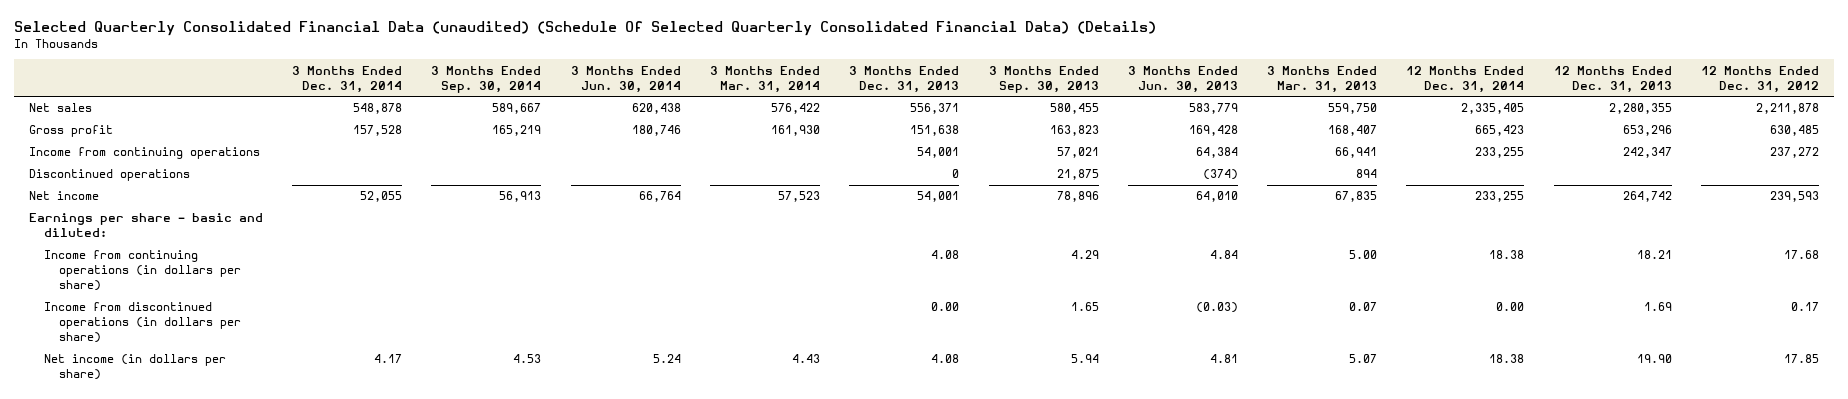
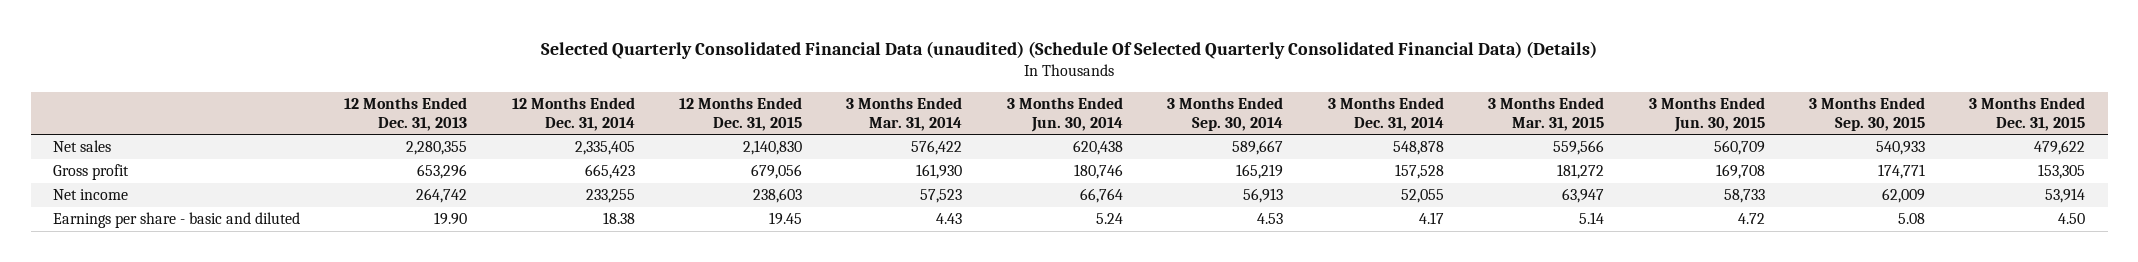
[849,65,960,93] 3 Months Ended Dec. 31, 2013 -> none
[988,65,1099,93] 3 Months Ended Sep. 30, 2013 -> none
[1127,65,1238,93] 3 Months Ended Jun. 30, 2013 -> none
[1267,65,1378,93] 3 Months Ended Mar. 31, 2013 -> none
[1701,65,1820,93] 12 Months Ended Dec. 31, 2012 -> none
none -> [679,97,803,131] 12 Months Ended Dec. 31, 2015
none -> [1488,97,1605,131] 3 Months Ended Mar. 31, 2015
none -> [1648,97,1765,132] 3 Months Ended Jun. 30, 2015
none -> [1809,97,1926,131] 3 Months Ended Sep. 30, 2015
none -> [1969,97,2086,131] 3 Months Ended Dec. 31, 2015
[28,147,260,160] Income from continuing operations -> none
[28,169,190,182] Discontinued operations -> none
[28,213,263,238] Earnings per share - basic and diluted: -> none
[43,250,241,292] Income from continuing operations (in dollars per share) -> none
[43,302,241,344] Income from discontinued operations (in dollars per share) -> none
[43,354,226,381] Net income (in dollars per share) -> [52,212,300,229] Earnings per share - basic and diluted

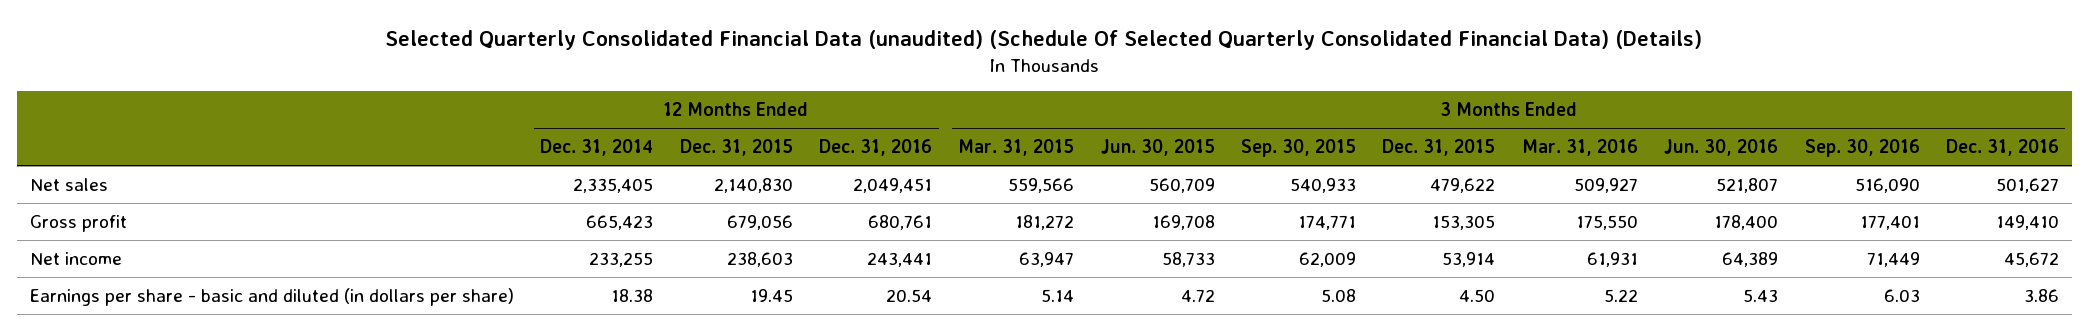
[344,97,468,131] 12 Months Ended Dec. 31, 2013 -> none
[846,97,963,131] 3 Months Ended Mar. 31, 2014 -> none
[1006,97,1123,132] 3 Months Ended Jun. 30, 2014 -> none
[1167,97,1284,131] 3 Months Ended Sep. 30, 2014 -> none
[1327,97,1444,131] 3 Months Ended Dec. 31, 2014 -> none
none -> [819,139,933,157] Dec. 31, 2016
none -> [1521,139,1638,157] Mar. 31, 2016
none -> [1664,139,1779,157] Jun. 30, 2016
none -> [1804,139,1920,158] Sep. 30, 2016
none -> [1945,139,2059,157] Dec. 31, 2016
[52,212,300,229] Earnings per share - basic and diluted -> [30,287,515,306] Earnings per share - basic and diluted (in dollars per share)

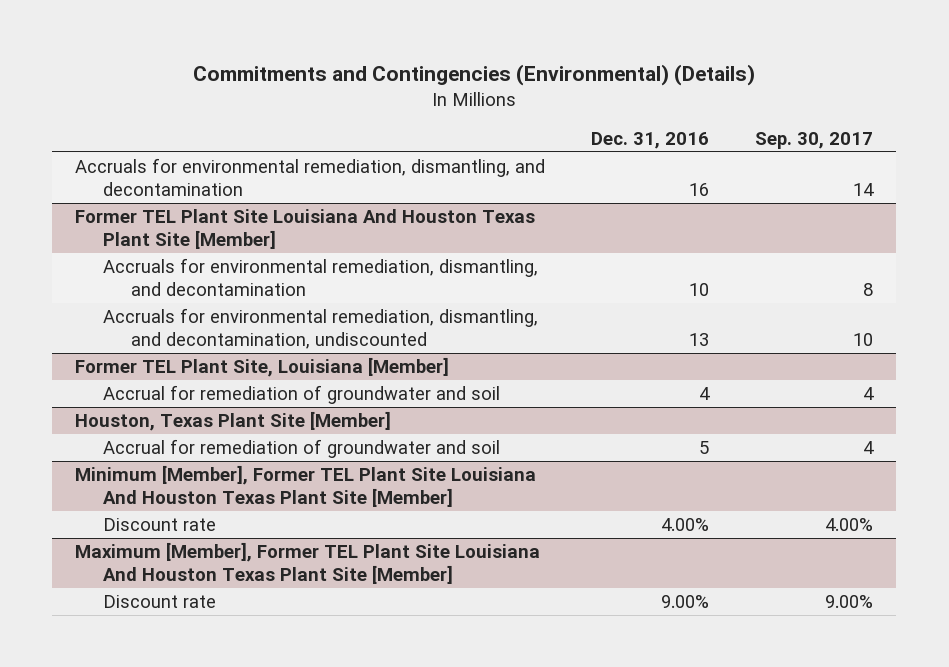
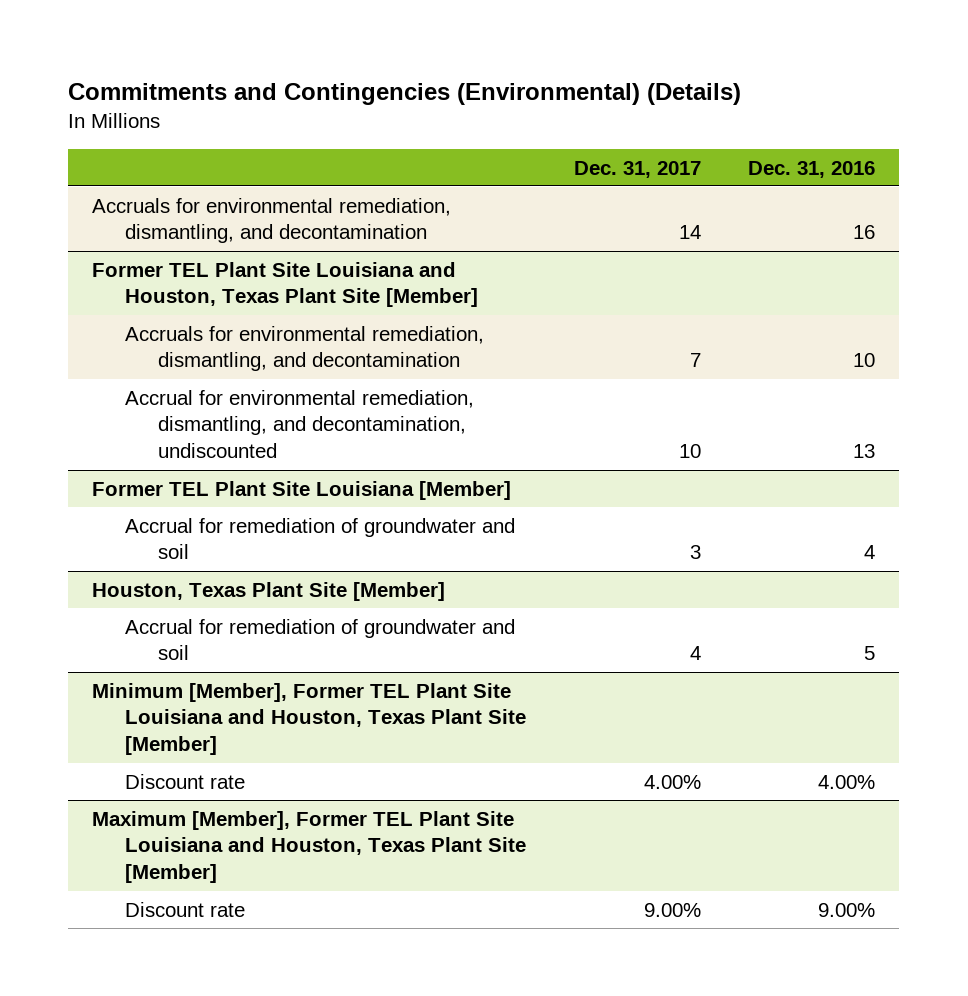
[755,131,874,149] Sep. 30, 2017 -> none
none -> [573,160,701,178] Dec. 31, 2017
[75,209,536,249] Former TEL Plant Site Louisiana And Houston Texas Plant Site [Member] -> [92,261,478,308] Former TEL Plant Site Louisiana and Houston, Texas Plant Site [Member]
[103,308,539,349] Accruals for environmental remediation, dismantling, and decontamination, undiscounted -> [124,389,474,459] Accrual for environmental remediation, dismantling, and decontamination, undiscounted
[75,357,450,378] Former TEL Plant Site, Louisiana [Member] -> [92,480,512,500] Former TEL Plant Site Louisiana [Member]
[75,465,537,507] Minimum [Member], Former TEL Plant Site Louisiana And Houston Texas Plant Site [Member] -> [92,682,526,756] Minimum [Member], Former TEL Plant Site Louisiana and Houston, Texas Plant Site [Member]
[75,542,541,584] Maximum [Member], Former TEL Plant Site Louisiana And Houston Texas Plant Site [Member] -> [92,810,526,884] Maximum [Member], Former TEL Plant Site Louisiana and Houston, Texas Plant Site [Member]

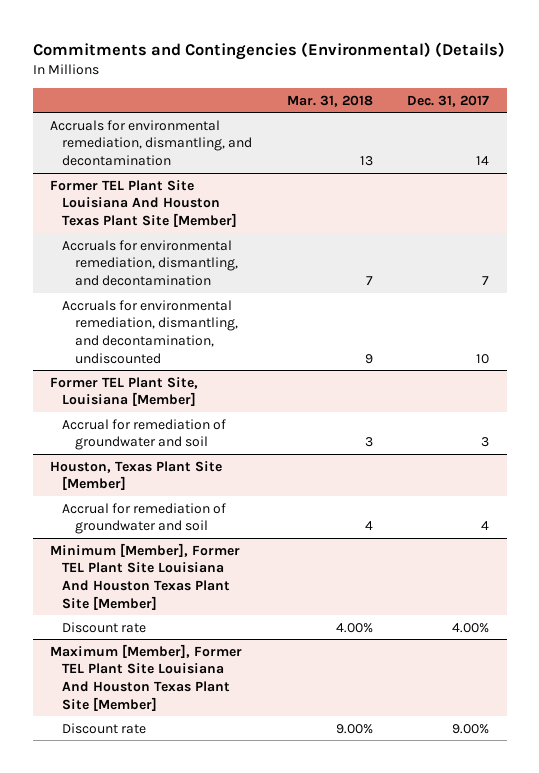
[748,160,876,178] Dec. 31, 2016 -> none
none -> [286,94,373,107] Mar. 31, 2018
[92,261,478,308] Former TEL Plant Site Louisiana and Houston, Texas Plant Site [Member] -> [50,179,238,227] Former TEL Plant Site Louisiana And Houston Texas Plant Site [Member]
[124,389,474,459] Accrual for environmental remediation, dismantling, and decontamination, undiscounted -> [62,299,238,364] Accruals for environmental remediation, dismantling, and decontamination, undiscounted
[92,480,512,500] Former TEL Plant Site Louisiana [Member] -> [50,376,199,407] Former TEL Plant Site, Louisiana [Member]
[92,682,526,756] Minimum [Member], Former TEL Plant Site Louisiana and Houston, Texas Plant Site [Member] -> [50,542,241,610] Minimum [Member], Former TEL Plant Site Louisiana And Houston Texas Plant Site [Member]
[92,810,526,884] Maximum [Member], Former TEL Plant Site Louisiana and Houston, Texas Plant Site [Member] -> [50,643,243,711] Maximum [Member], Former TEL Plant Site Louisiana And Houston Texas Plant Site [Member]

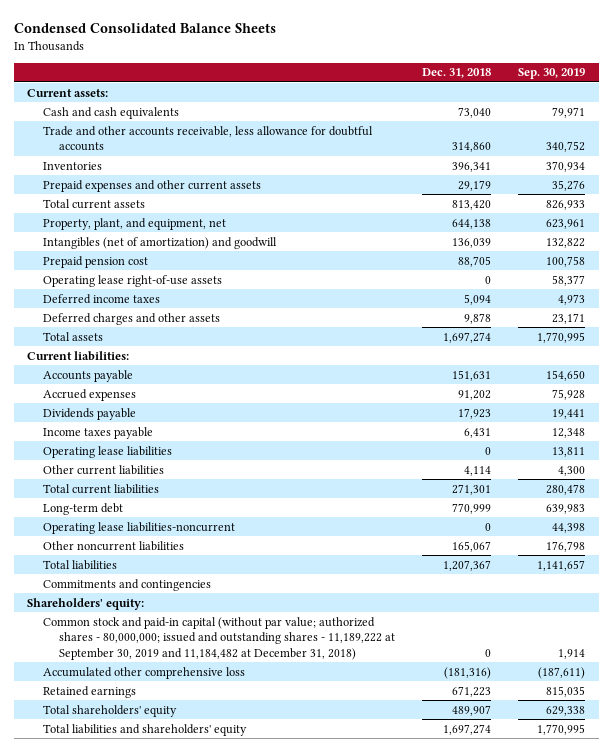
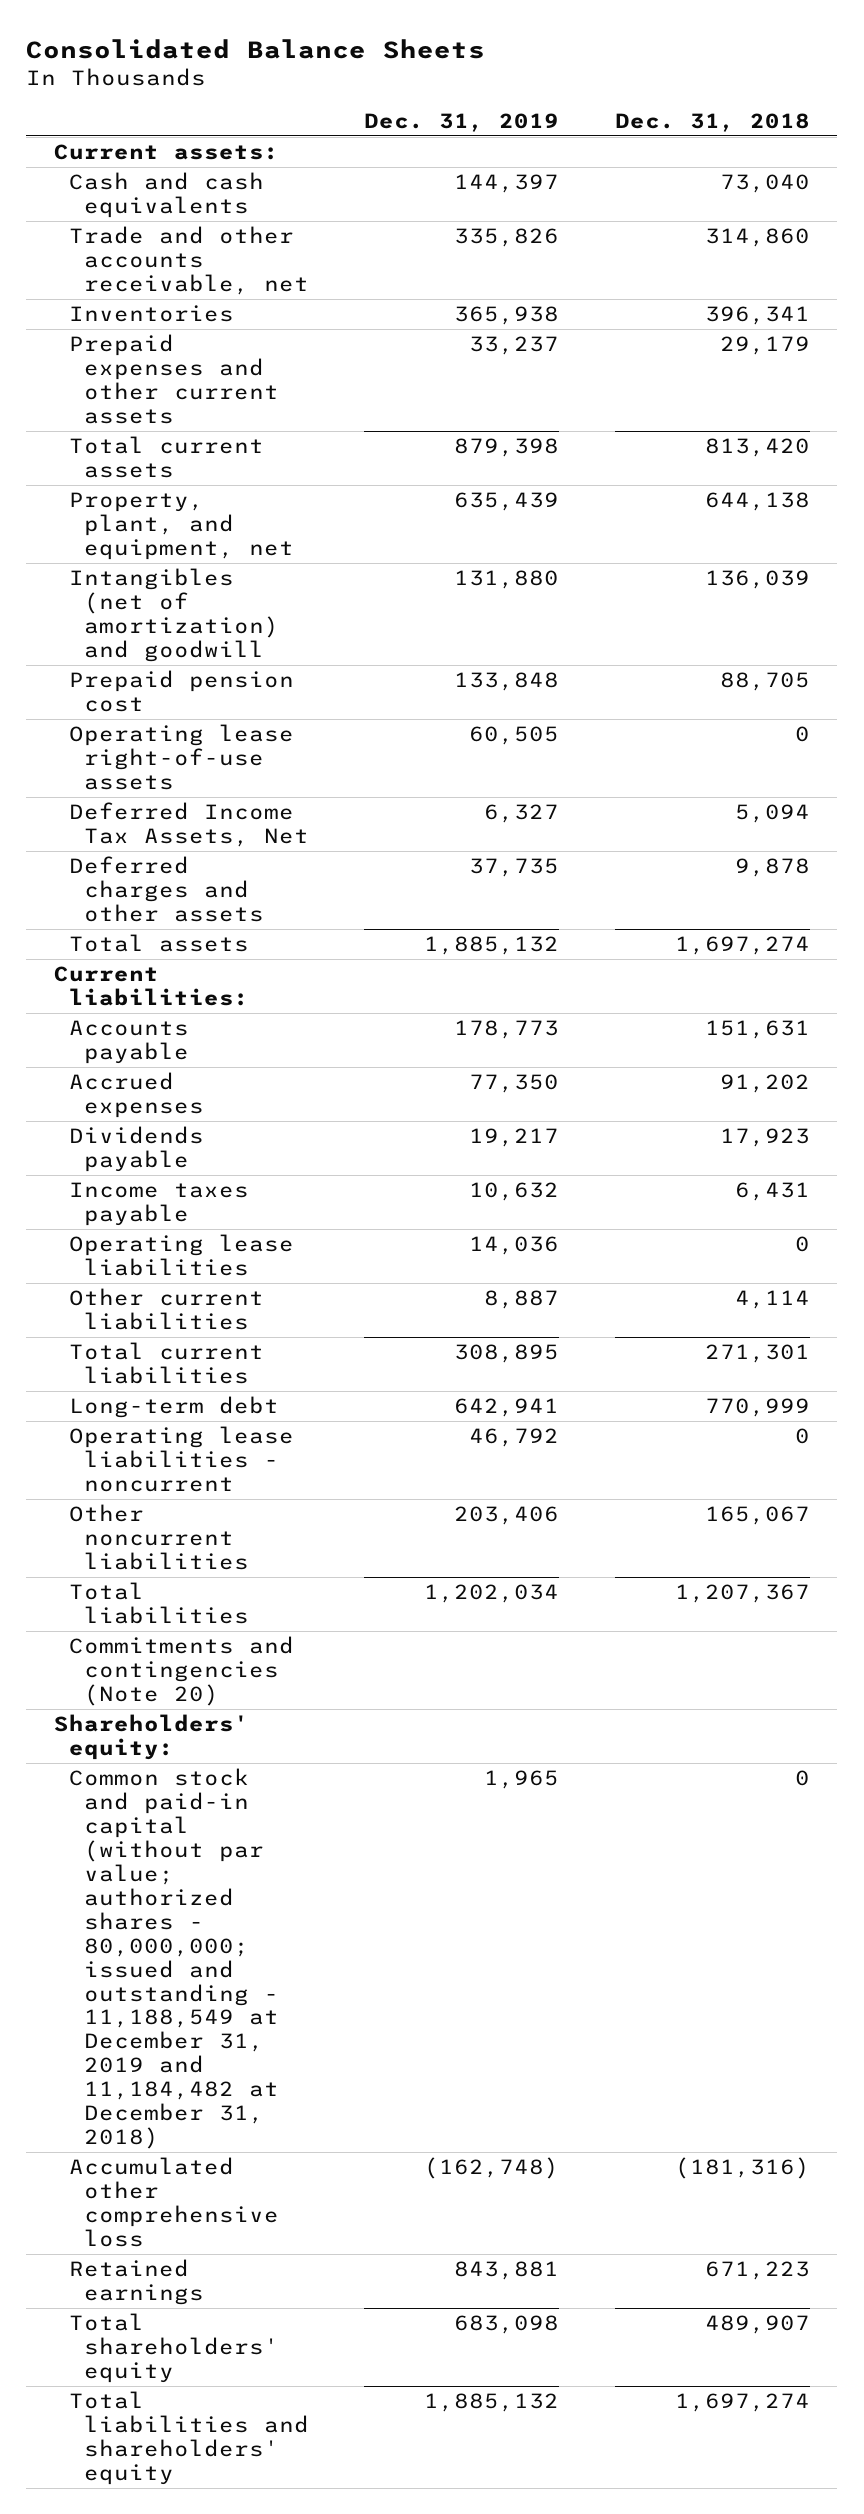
[13,23,276,34] Condensed Consolidated Balance Sheets -> [26,38,486,59] Consolidated Balance Sheets
[518,68,586,80] Sep. 30, 2019 -> none
none -> [364,112,560,132] Dec. 31, 2019
[42,125,373,152] Trade and other accounts receivable, less allowance for doubtful accounts -> [69,226,310,296] Trade and other accounts receivable, net
[42,293,160,304] Deferred income taxes -> [69,802,310,848] Deferred Income Tax Assets, Net
[42,521,235,534] Operating lease liabilities-noncurrent -> [69,1426,295,1493] Operating lease liabilities - noncurrent
[42,578,211,591] Commitments and contingencies -> [69,1636,295,1707] Commitments and contingencies (Note 20)
[42,616,395,660] Common stock and paid-in capital (without par value; authorized shares - 80,000,000; issued and outstanding shares - 11,189,222 at September 30, 2019 and 11,184,482 at December 31, 2018) -> [69,1768,280,2150] Common stock and paid-in capital (without par value; authorized shares - 80,000,000; issued and outstanding - 11,188,549 at December 31, 2019 and 11,184,482 at December 31, 2018)

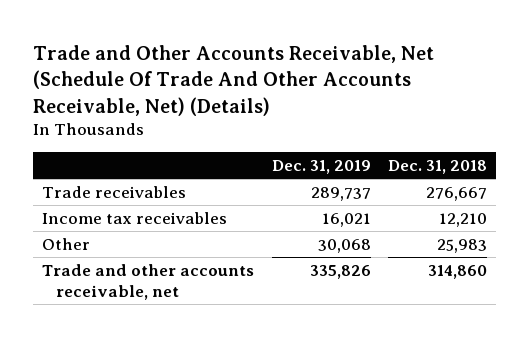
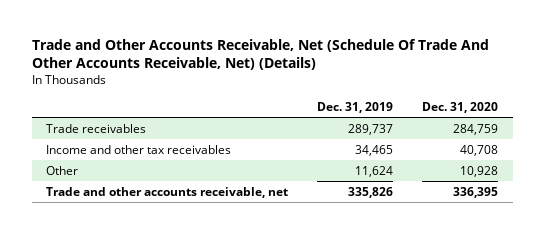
[387,160,487,175] Dec. 31, 2018 -> none
none -> [422,101,499,113] Dec. 31, 2020
[42,211,228,224] Income tax receivables -> [46,144,232,154] Income and other tax receivables
[321,212,371,227] 16,021 -> [355,144,394,156] 34,465
[317,238,371,253] 30,068 -> [355,165,394,177] 11,624

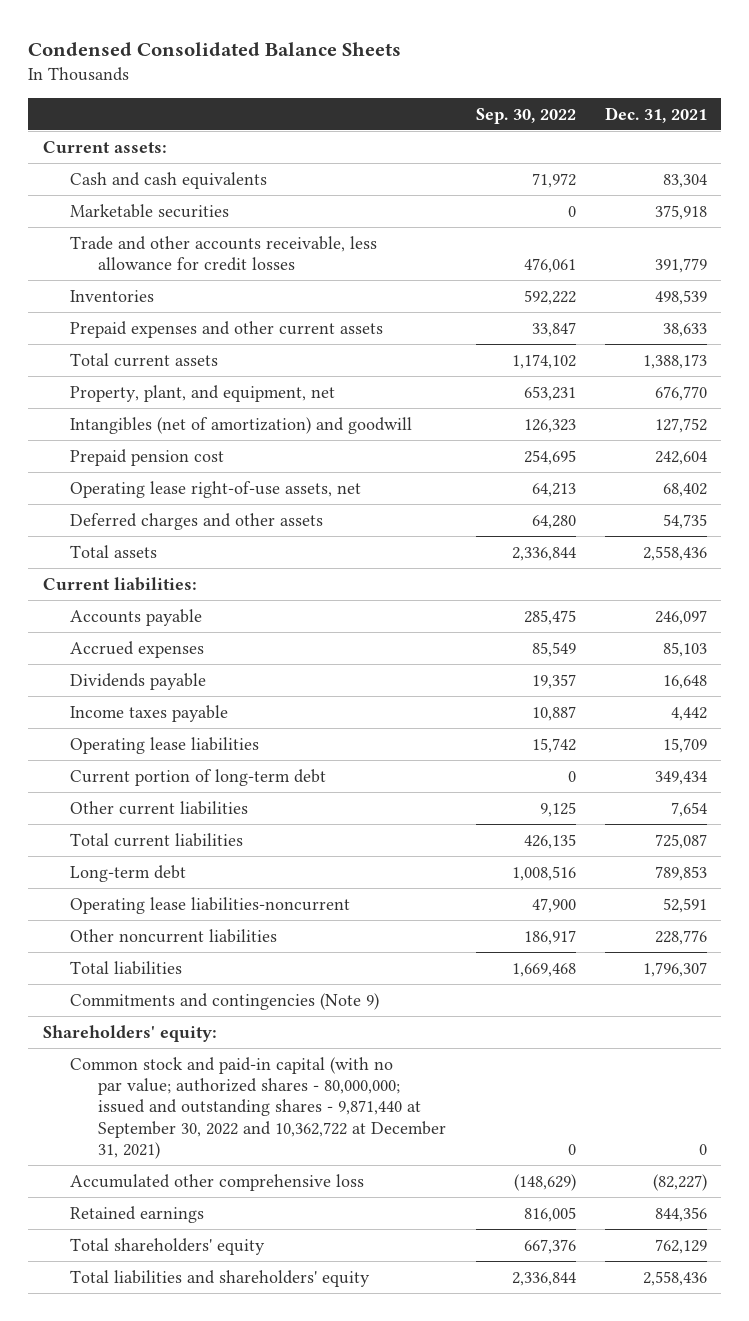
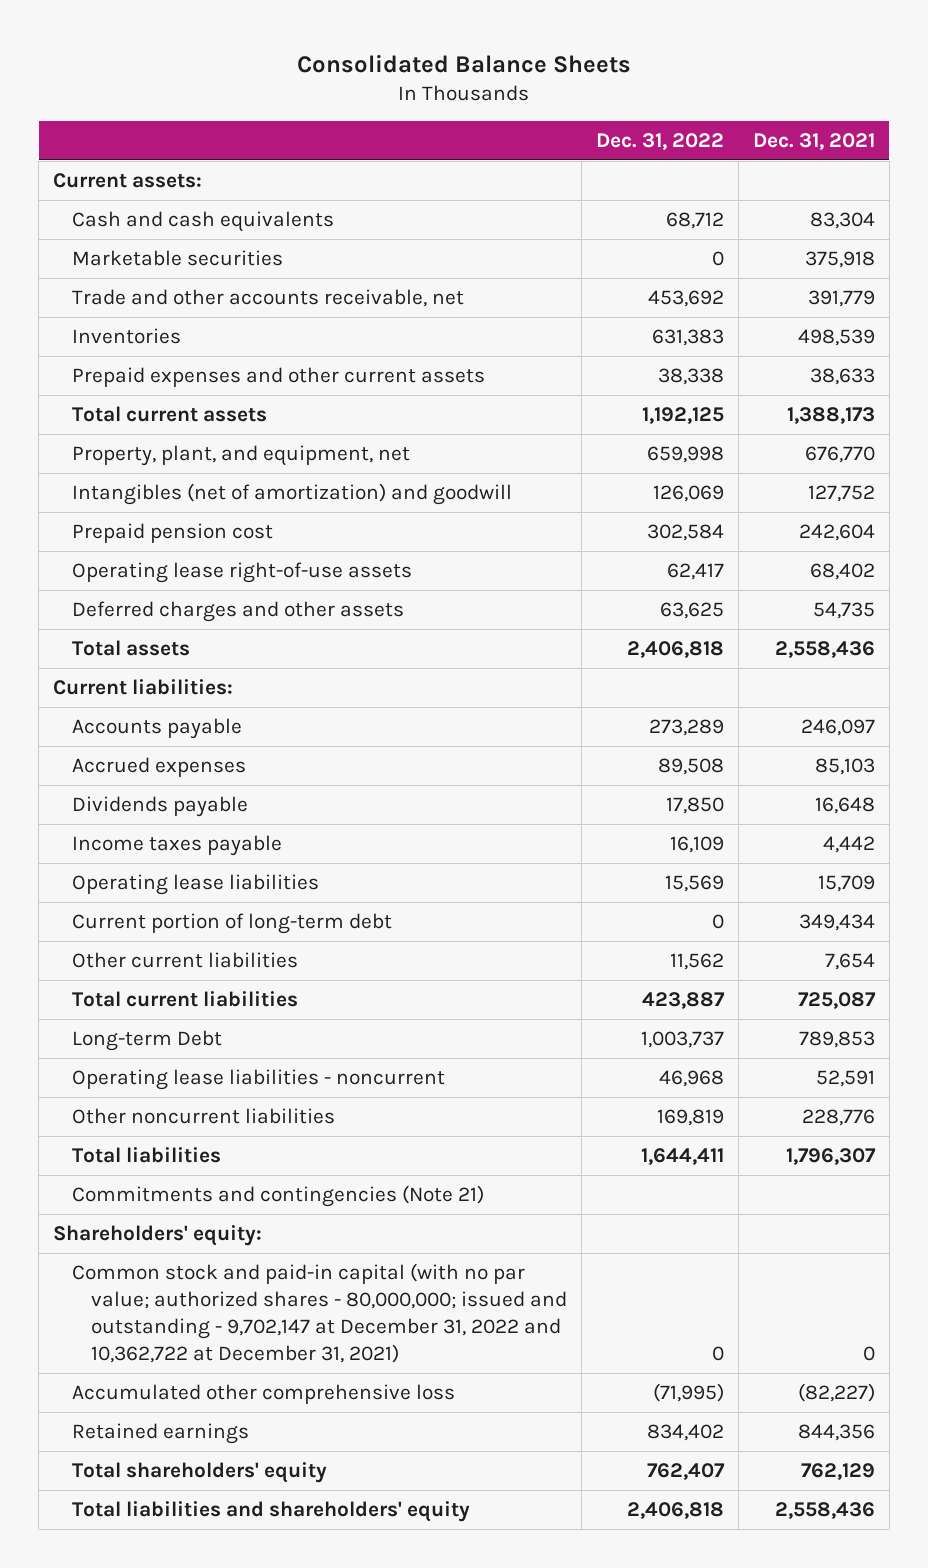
[27,41,401,56] Condensed Consolidated Balance Sheets -> [297,53,632,73] Consolidated Balance Sheets
[475,107,576,124] Sep. 30, 2022 -> none
none -> [595,133,724,151] Dec. 31, 2022
[70,235,378,272] Trade and other accounts receivable, less allowance for credit losses -> [72,288,465,307] Trade and other accounts receivable, net
[70,480,362,498] Operating lease right-of-use assets, net -> [72,561,413,583] Operating lease right-of-use assets
[70,864,187,882] Long-term debt -> [72,1029,223,1051] Long-term Debt
[70,896,351,914] Operating lease liabilities-noncurrent -> [72,1068,446,1090] Operating lease liabilities - noncurrent
[70,992,380,1010] Commitments and contingencies (Note 9) -> [72,1184,485,1207] Commitments and contingencies (Note 21)
[70,1056,447,1159] Common stock and paid-in capital (with no par value; authorized shares - 80,000,000; issued and outstanding shares - 9,871,440 at September 30, 2022 and 10,362,722 at December 31, 2021) -> [72,1262,567,1364] Common stock and paid-in capital (with no par value; authorized shares - 80,000,000; issued and outstanding - 9,702,147 at December 31, 2022 and 10,362,722 at December 31, 2021)

